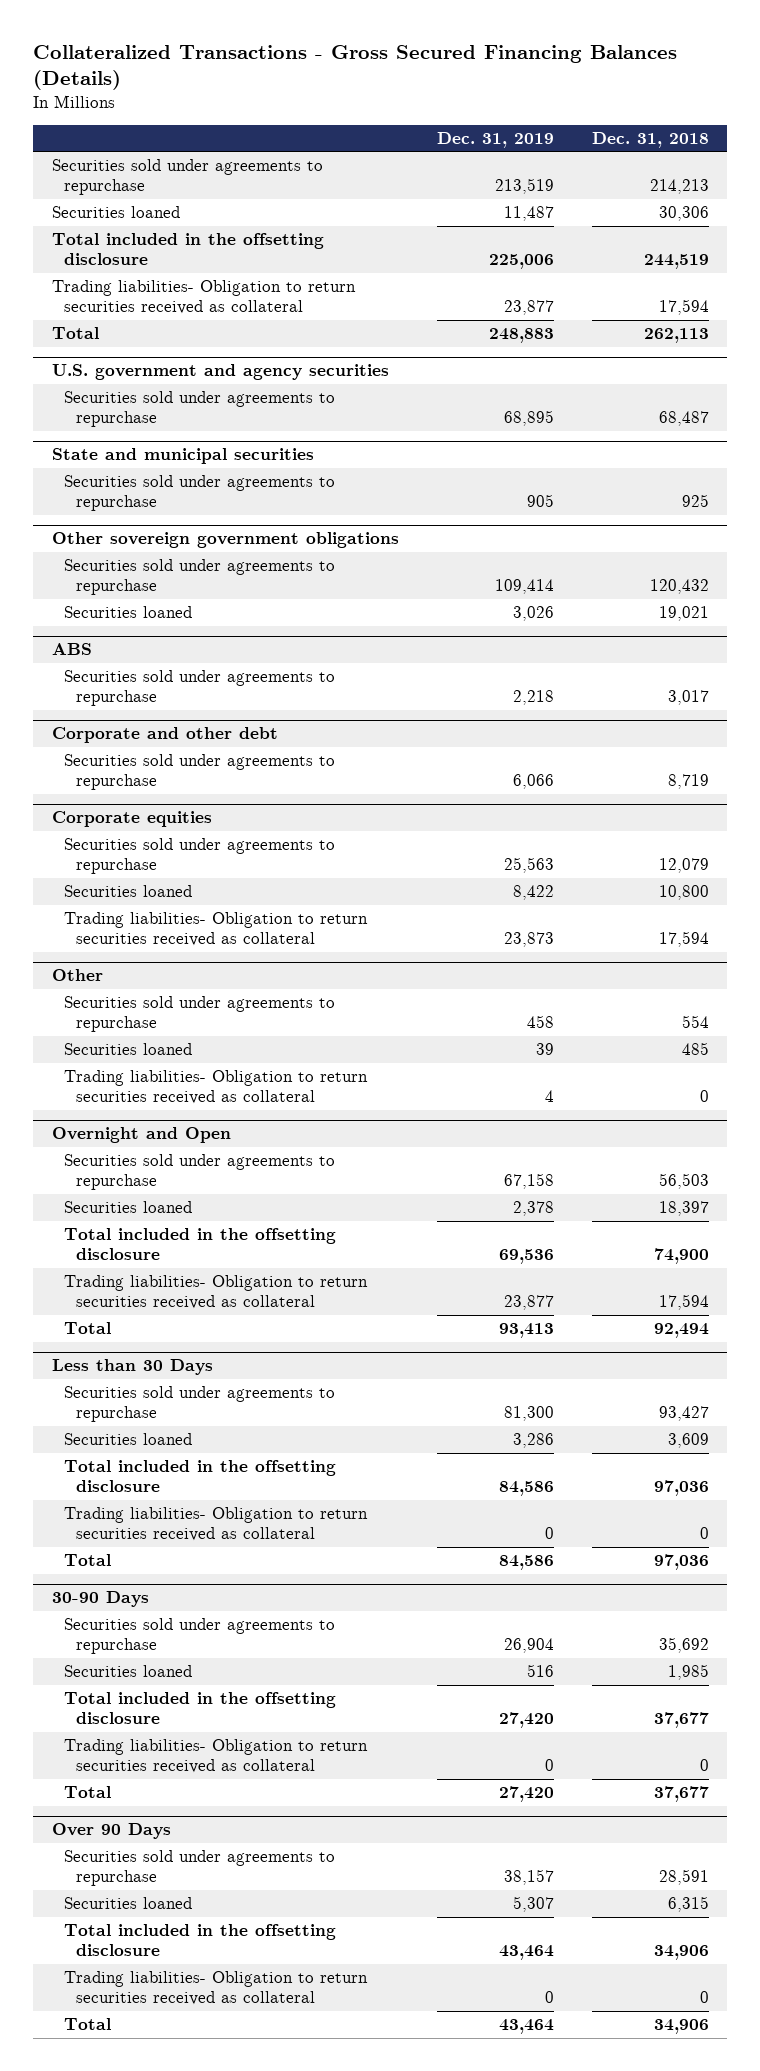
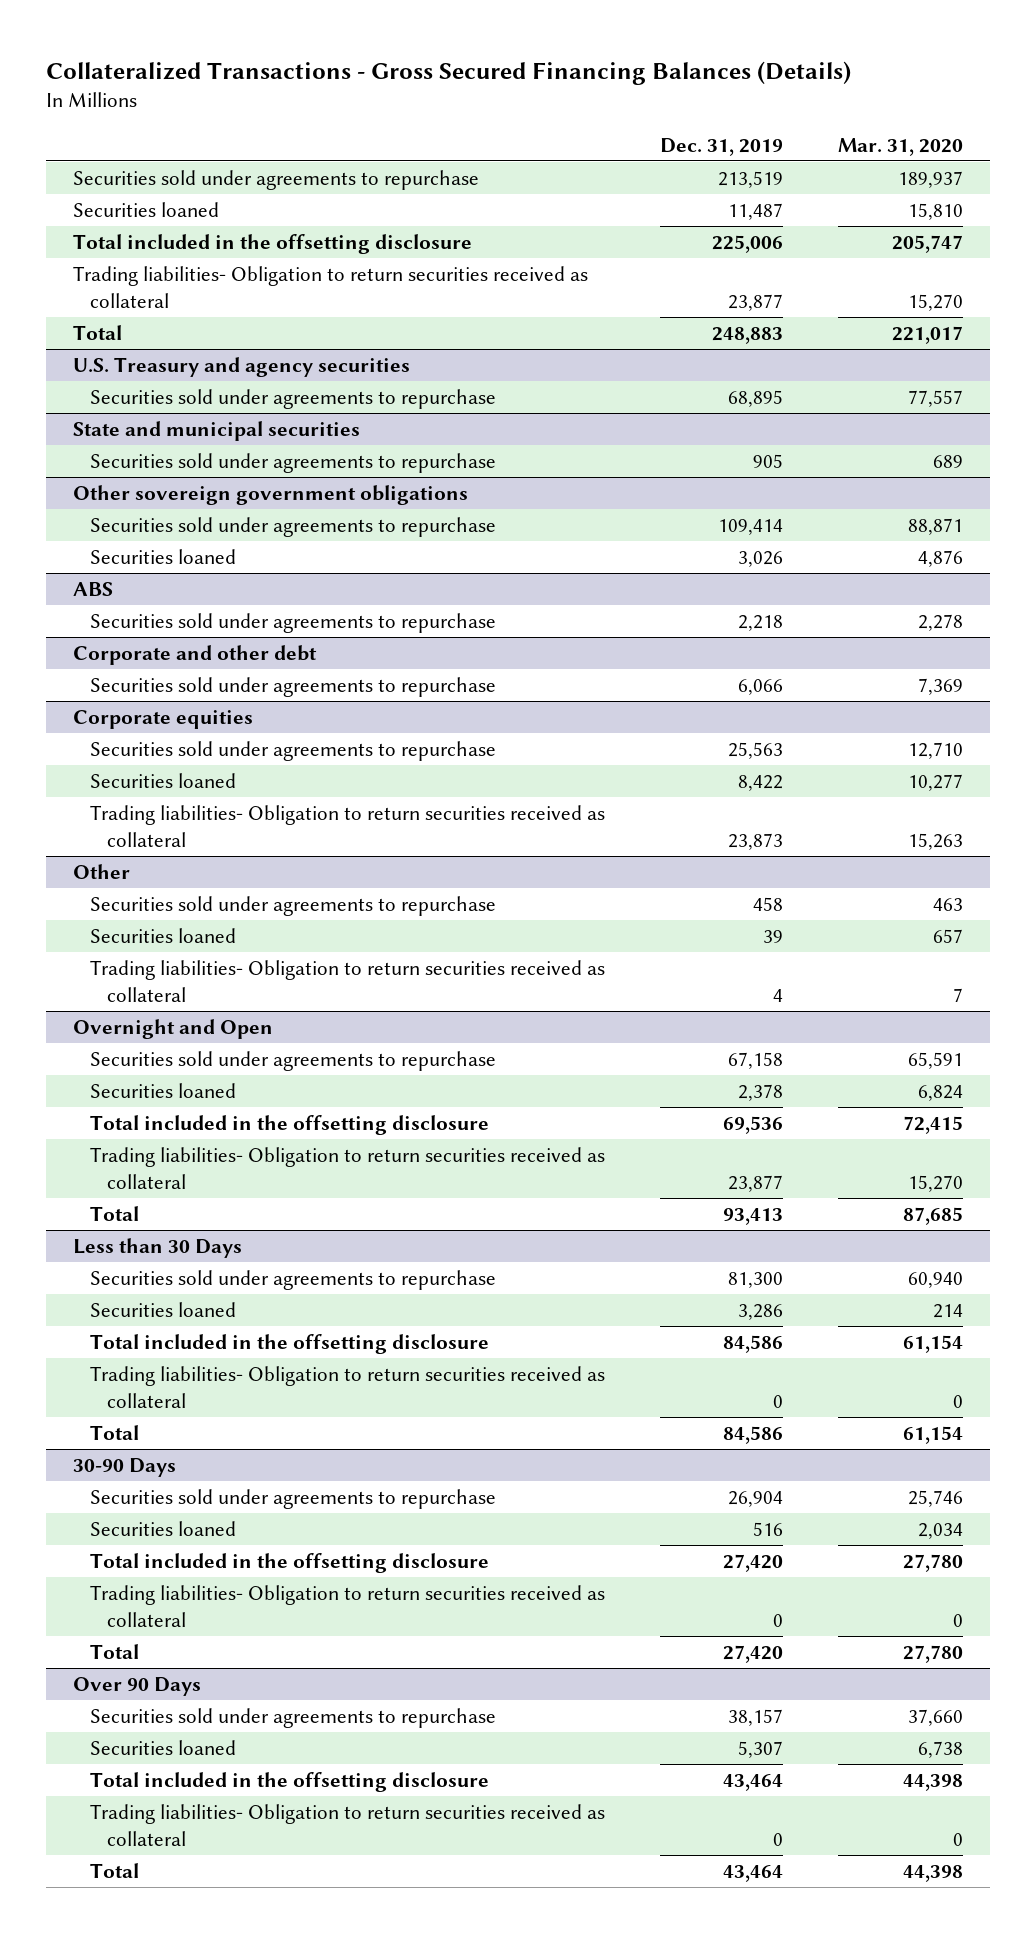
[591,131,709,148] Dec. 31, 2018 -> none
none -> [837,137,963,156] Mar. 31, 2020
[51,364,389,381] U.S. government and agency securities -> [73,357,411,378] U.S. Treasury and agency securities

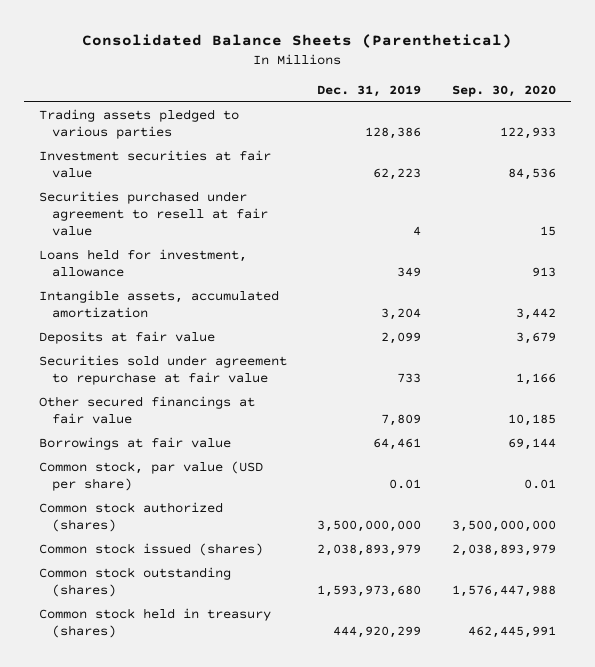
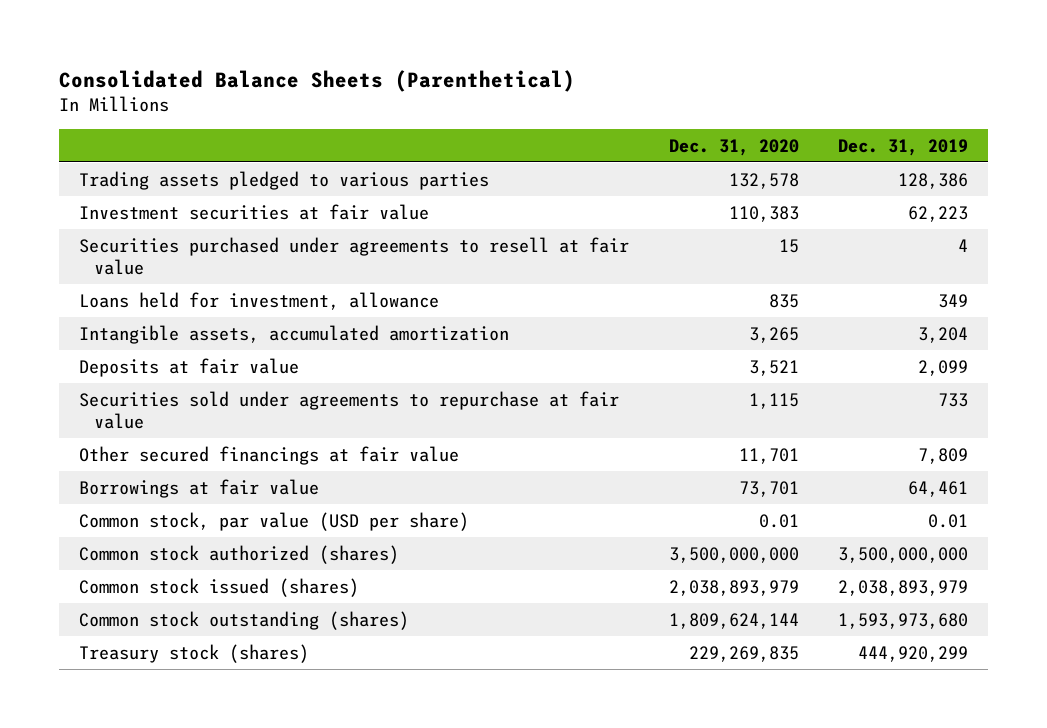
[451,84,556,97] Sep. 30, 2020 -> none
none -> [668,138,799,156] Dec. 31, 2020
[38,191,269,237] Securities purchased under agreement to resell at fair value -> [78,236,629,275] Securities purchased under agreements to resell at fair value
[38,355,287,386] Securities sold under agreement to repurchase at fair value -> [78,390,619,429] Securities sold under agreements to repurchase at fair value
[38,608,271,639] Common stock held in treasury (shares) -> [78,643,309,663] Treasury stock (shares)

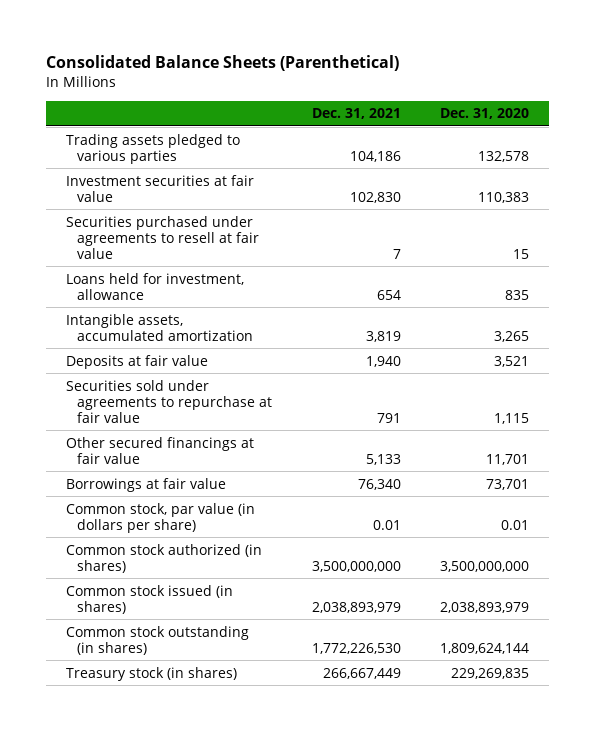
[838,138,969,156] Dec. 31, 2019 -> none
none -> [311,108,401,120] Dec. 31, 2021
[78,511,469,531] Common stock, par value (USD per share) -> [66,502,256,533] Common stock, par value (in dollars per share)
[78,544,399,564] Common stock authorized (shares) -> [66,543,263,573] Common stock authorized (in shares)
[78,577,359,597] Common stock issued (shares) -> [66,584,234,614] Common stock issued (in shares)
[78,610,409,630] Common stock outstanding (shares) -> [66,625,250,655] Common stock outstanding (in shares)
[78,643,309,663] Treasury stock (shares) -> [66,666,238,681] Treasury stock (in shares)

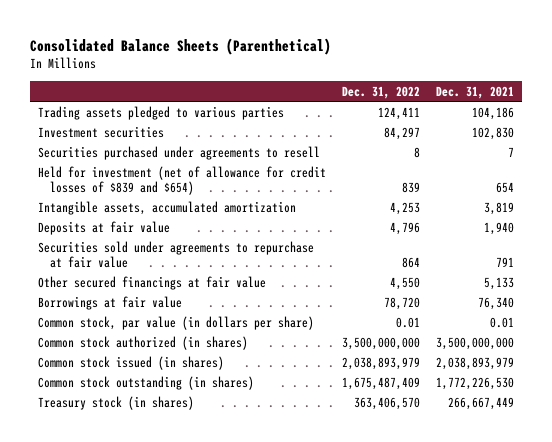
[440,108,530,120] Dec. 31, 2020 -> none
none -> [342,86,421,100] Dec. 31, 2022
[66,174,255,202] Investment securities at fair value -> [38,125,165,138] Investment securities
[66,215,260,259] Securities purchased under agreements to resell at fair value -> [38,145,321,160] Securities purchased under agreements to resell
[66,272,245,300] Loans held for investment, allowance -> [38,165,327,196] Held for investment (net of allowance for credit losses of $839 and $654)

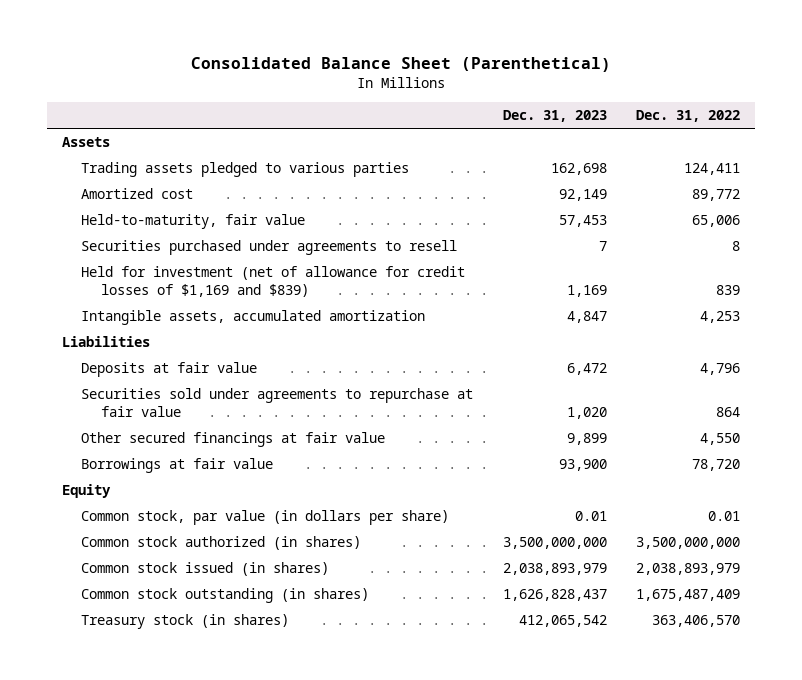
[30,37,332,55] Consolidated Balance Sheets (Parenthetical) -> [190,56,611,72] Consolidated Balance Sheet (Parenthetical)
[436,86,515,100] Dec. 31, 2021 -> none
none -> [502,110,607,123] Dec. 31, 2023
none -> [61,137,110,148] Assets
[38,125,165,138] Investment securities -> none
none -> [81,188,194,200] Amortized cost
none -> [81,214,306,230] Held-to-maturity, fair value
[38,165,327,196] Held for investment (net of allowance for credit losses of $839 and $654) -> [81,266,466,297] Held for investment (net of allowance for credit losses of $1,169 and $839)
none -> [61,336,150,348] Liabilities
none -> [61,484,111,499] Equity

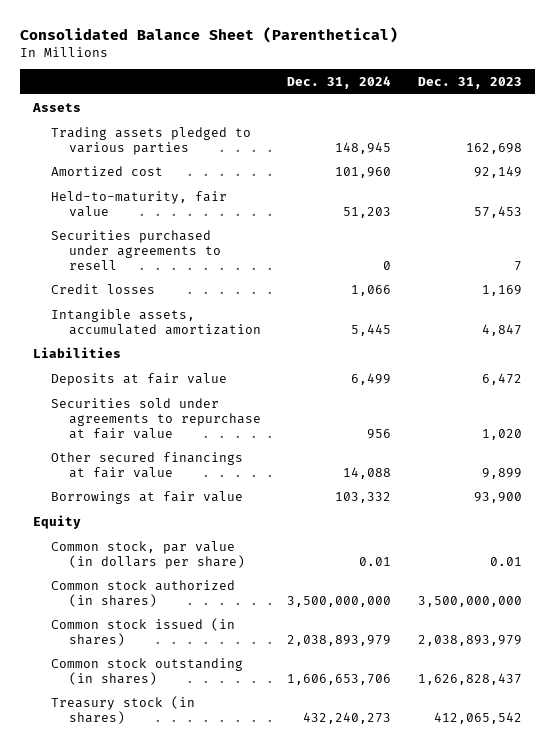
[636,110,741,123] Dec. 31, 2022 -> none
none -> [287,76,392,90] Dec. 31, 2024
[81,266,466,297] Held for investment (net of allowance for credit losses of $1,169 and $839) -> [50,283,155,294] Credit losses

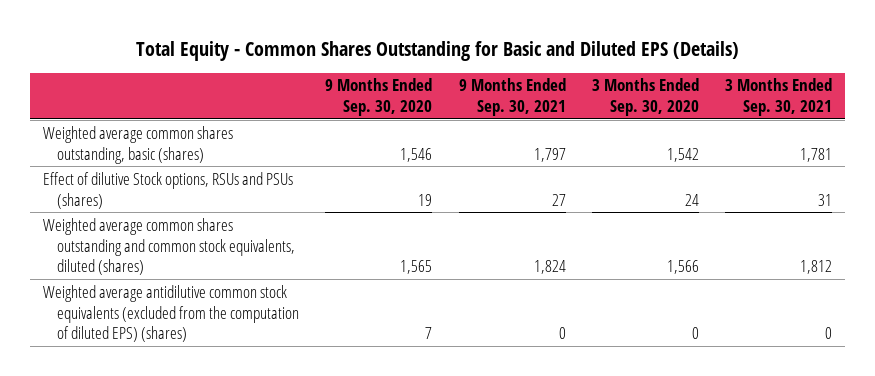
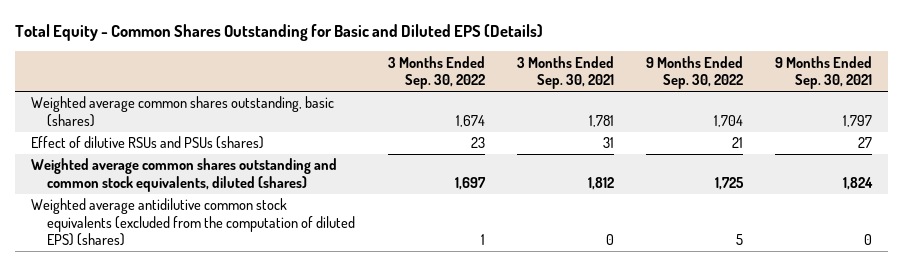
[325,78,433,117] 9 Months Ended Sep. 30, 2020 -> none
[591,78,699,117] 3 Months Ended Sep. 30, 2020 -> none
none -> [387,55,485,90] 3 Months Ended Sep. 30, 2022
none -> [645,55,743,90] 9 Months Ended Sep. 30, 2022
[42,171,293,209] Effect of dilutive Stock options, RSUs and PSUs (shares) -> [30,136,264,150] Effect of dilutive RSUs and PSUs (shares)

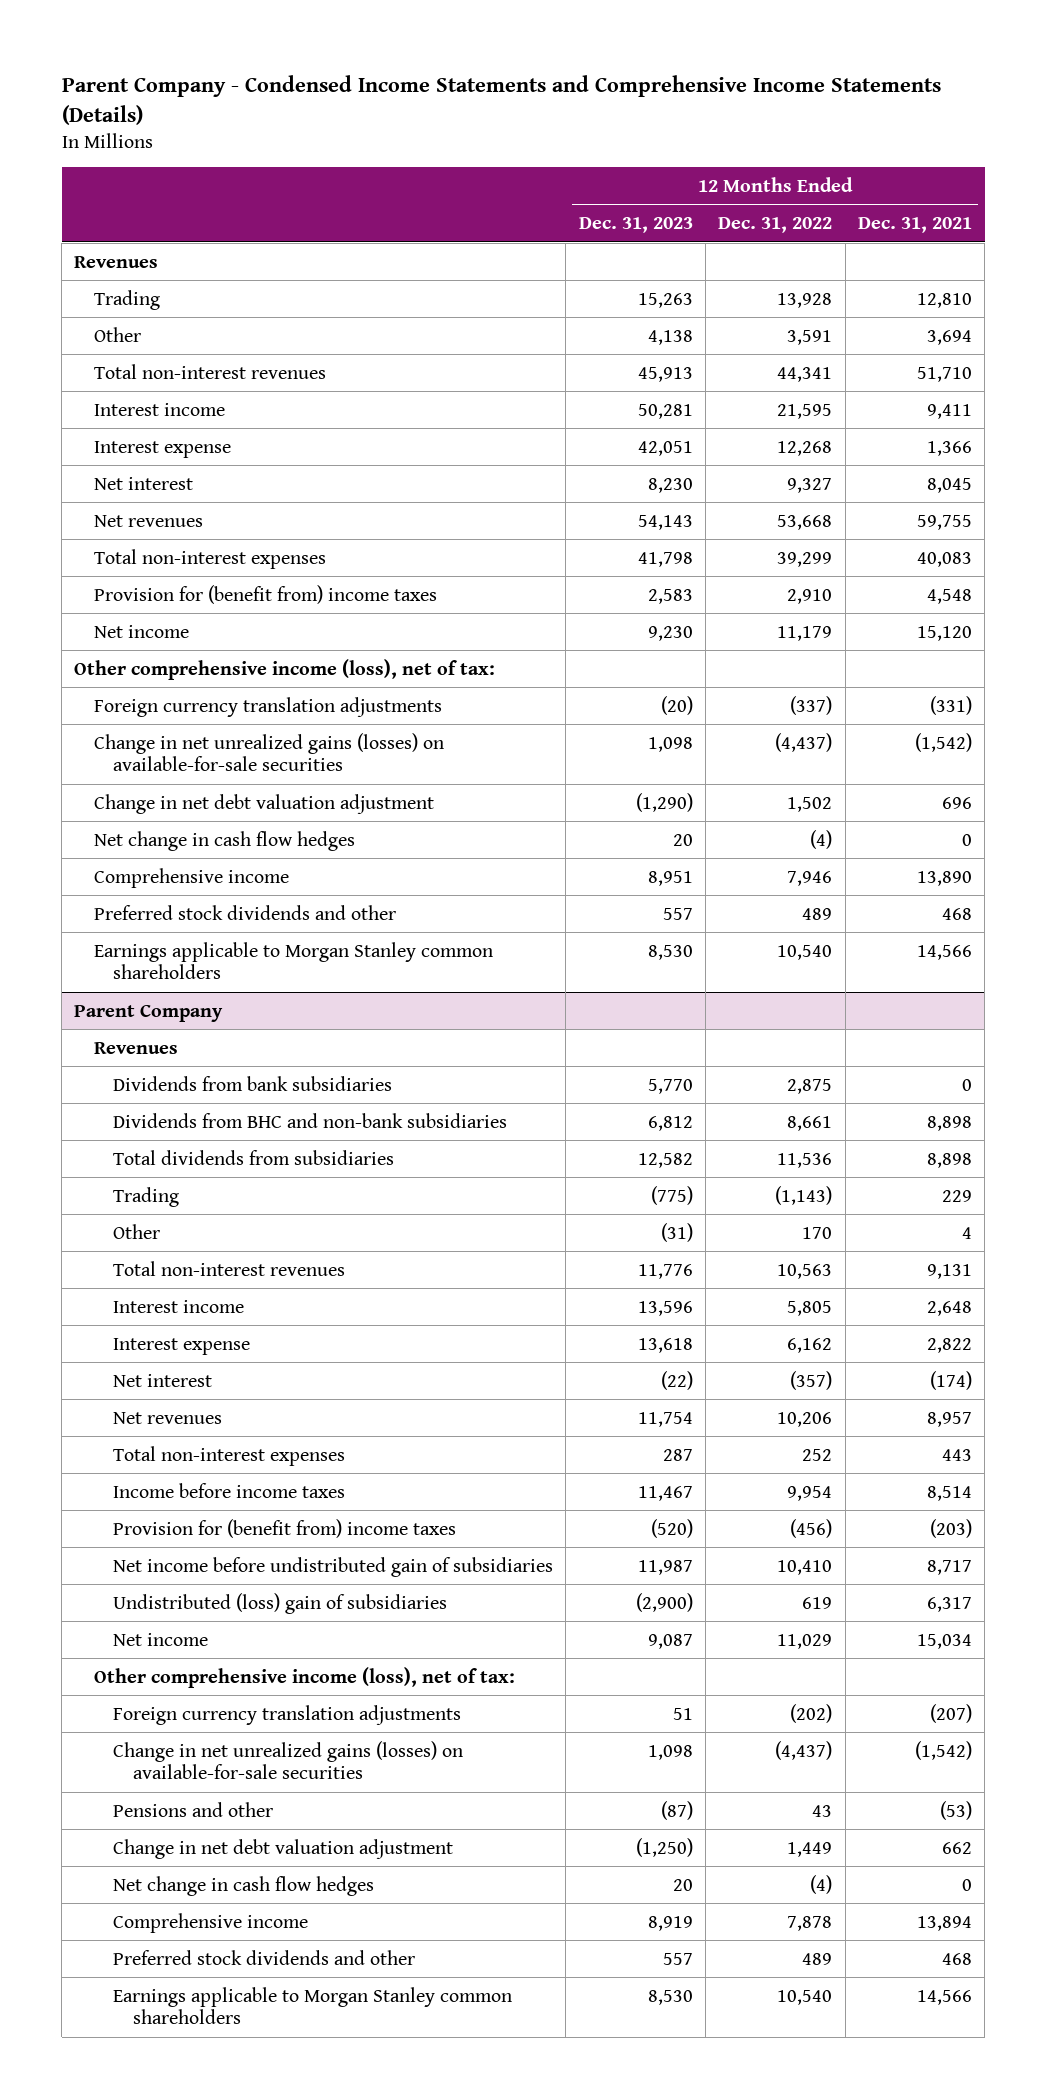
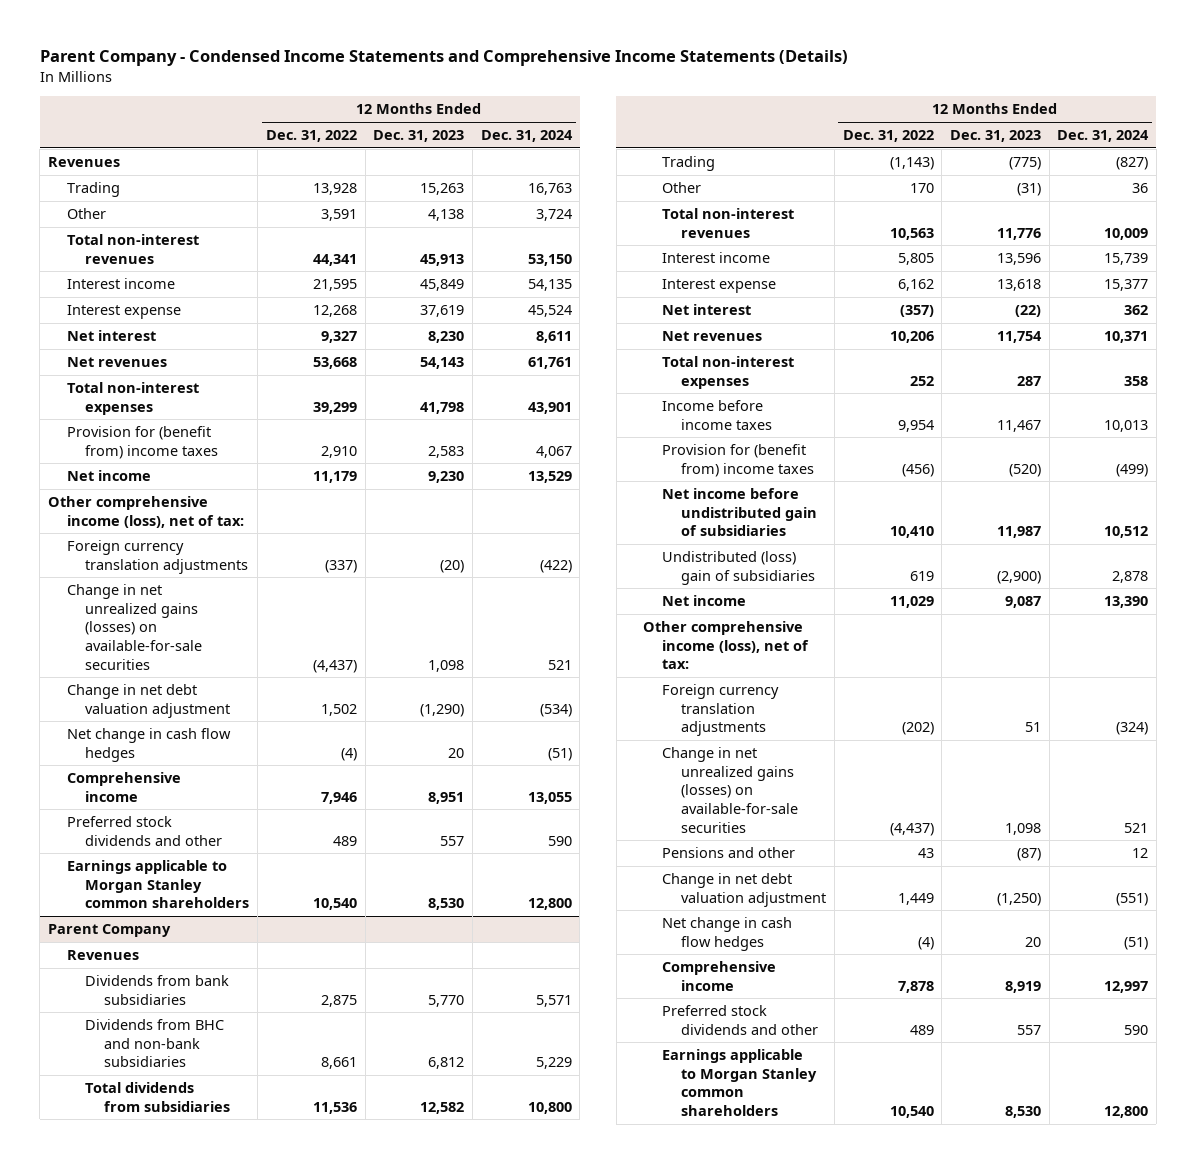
[857,216,972,233] Dec. 31, 2021 -> none
none -> [480,130,573,143] Dec. 31, 2024
[637,403,693,419] 50,281 -> [420,279,465,292] 45,849
[637,440,693,456] 42,051 -> [420,305,465,318] 37,619

